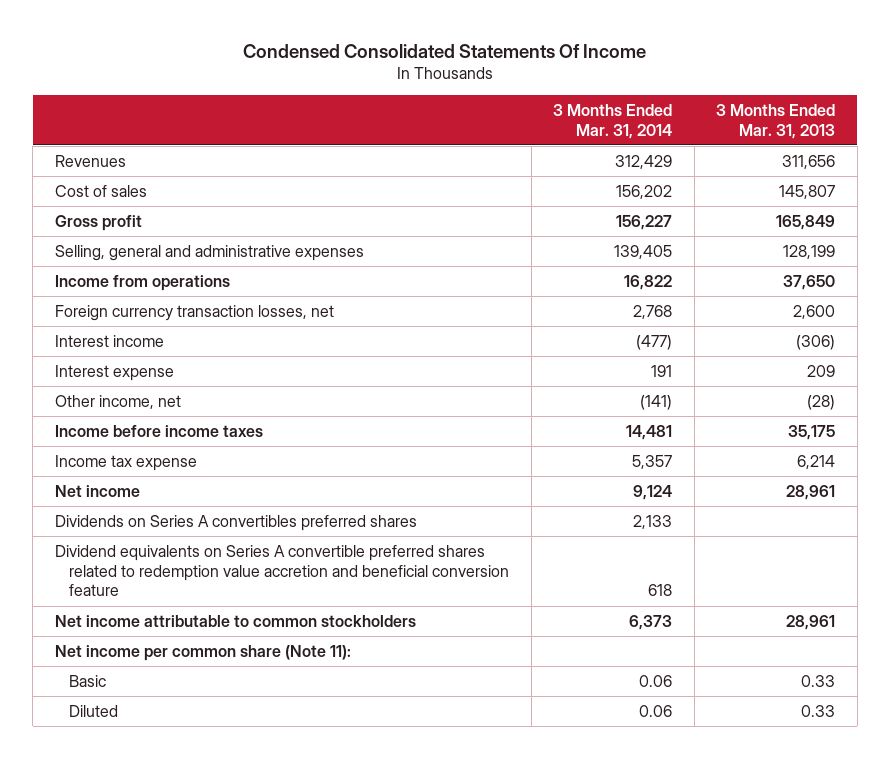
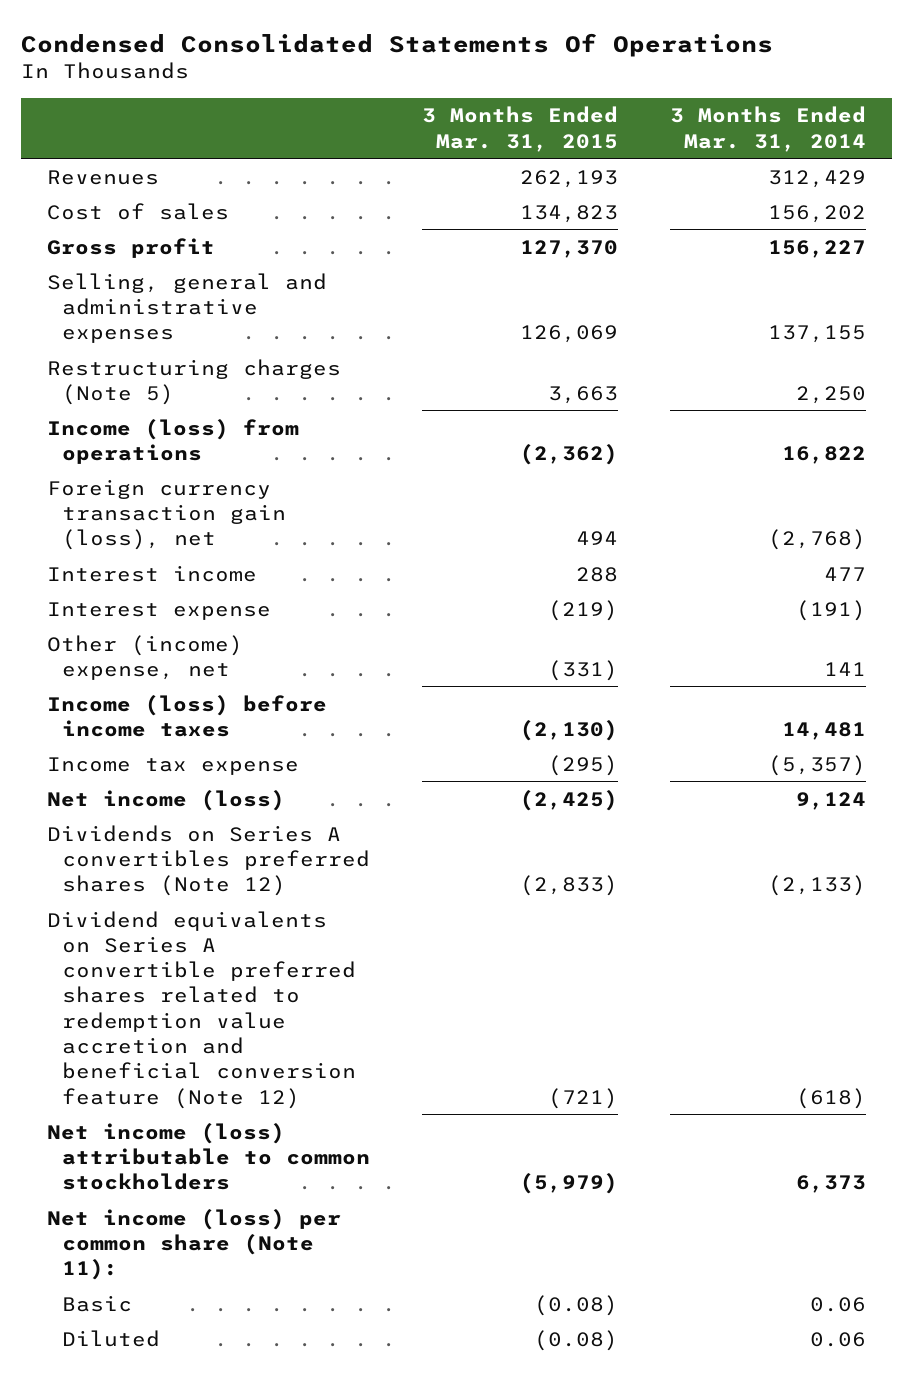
[242,43,646,58] Condensed Consolidated Statements Of Income -> [20,32,773,57] Condensed Consolidated Statements Of Operations
[716,103,836,139] 3 Months Ended Mar. 31, 2013 -> none
none -> [421,106,618,152] 3 Months Ended Mar. 31, 2015
[614,244,673,259] 139,405 -> [767,325,866,344] 137,155
none -> [46,358,341,405] Restructuring charges (Note 5)
[54,274,230,291] Income from operations -> [46,418,299,464] Income (loss) from operations
[54,304,334,321] Foreign currency transaction losses, net -> [46,478,287,551] Foreign currency transaction gain (loss), net
[633,304,673,319] 2,768 -> [767,529,866,551] (2,768)
[636,334,673,350] (477) -> [823,566,866,581] 477
[651,364,673,377] 191 -> [795,599,866,621] (191)
[54,394,181,409] Other income, net -> [46,634,243,680] Other (income) expense, net
[640,394,673,410] (141) -> [823,661,866,676] 141
[54,424,263,437] Income before income taxes -> [46,694,327,737] Income (loss) before income taxes
[632,454,673,469] 5,357 -> [767,754,866,776] (5,357)
[54,484,140,497] Net income -> [46,789,285,811] Net income (loss)
[54,514,417,531] Dividends on Series A convertibles preferred shares -> [46,824,371,897] Dividends on Series A convertibles preferred shares (Note 12)
[633,514,673,529] 2,133 -> [767,875,866,897] (2,133)
[54,544,510,597] Dividend equivalents on Series A convertible preferred shares related to redemption value accretion and beneficial conversion feature -> [46,910,357,1109] Dividend equivalents on Series A convertible preferred shares related to redemption value accretion and beneficial conversion feature (Note 12)
[648,584,673,597] 618 -> [795,1087,866,1109] (618)
[54,614,416,627] Net income attributable to common stockholders -> [46,1122,371,1191] Net income (loss) attributable to common stockholders
[54,644,351,661] Net income per common share (Note 11): -> [46,1208,341,1281] Net income (loss) per common share (Note 11):

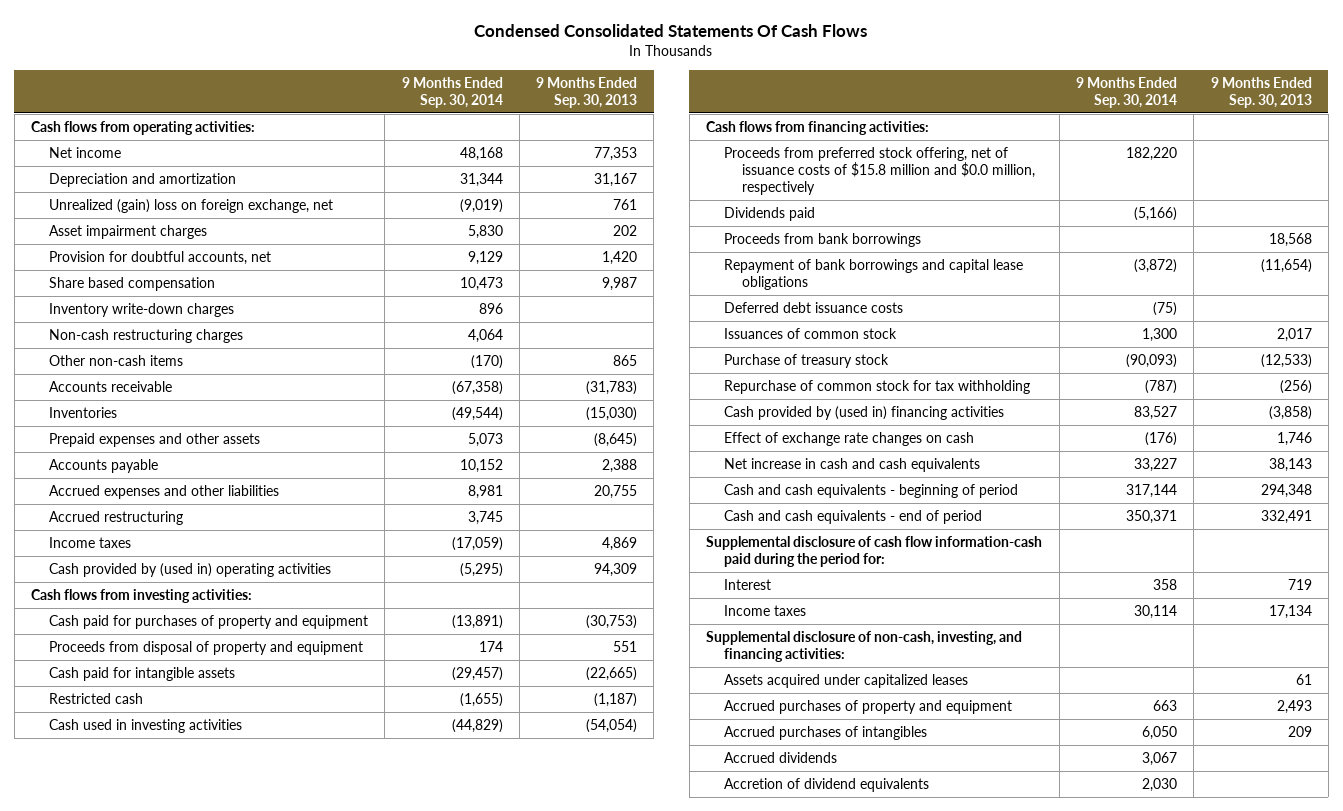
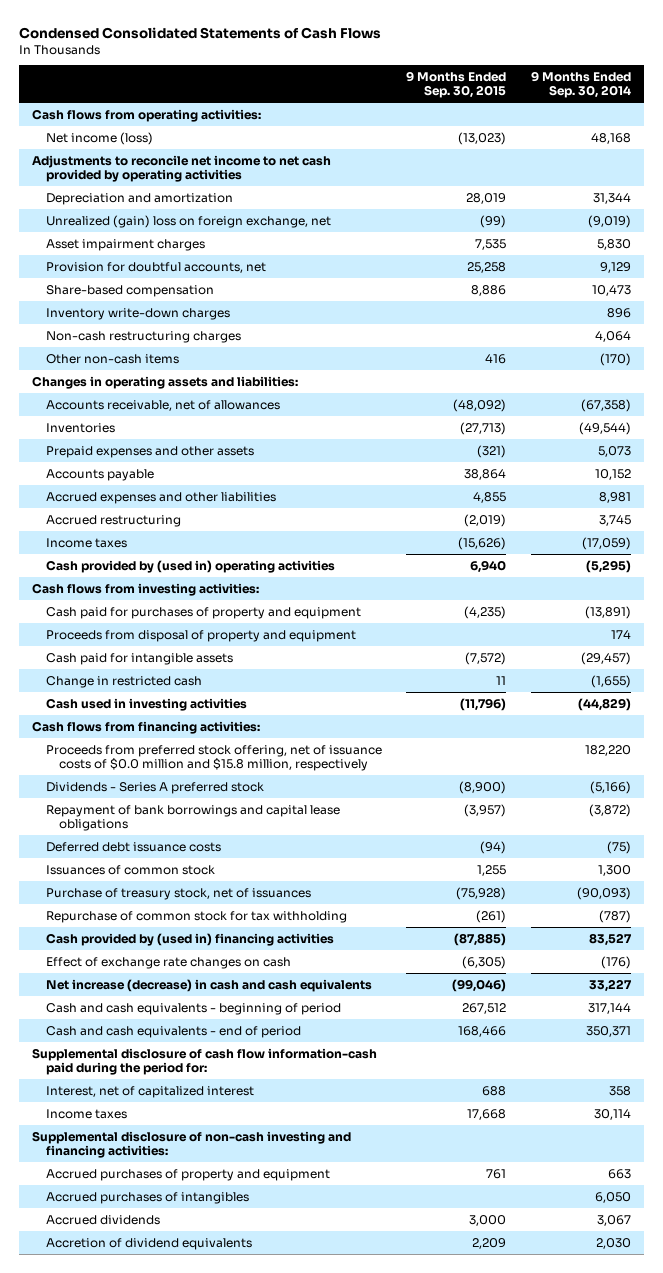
[474,23,868,37] Condensed Consolidated Statements Of Cash Flows -> [19,26,382,39] Condensed Consolidated Statements of Cash Flows
[535,77,637,108] 9 Months Ended Sep. 30, 2013 -> none
none -> [406,70,507,99] 9 Months Ended Sep. 30, 2015
[49,147,122,159] Net income -> [45,131,153,145] Net income (loss)
none -> [31,154,331,182] Adjustments to reconcile net income to net cash provided by operating activities
[49,277,216,292] Share based compensation -> [45,284,214,297] Share-based compensation
none -> [31,375,298,389] Changes in operating assets and liabilities:
[49,381,173,393] Accounts receivable -> [45,399,280,411] Accounts receivable, net of allowances
[49,693,144,705] Restricted cash -> [45,675,202,688] Change in restricted cash
[723,233,921,248] Proceeds from bank borrowings -> none
[723,147,1035,195] Proceeds from preferred stock offering, net of issuance costs of $15.8 million and $0.0 million, respectively -> [45,744,382,771] Proceeds from preferred stock offering, net of issuance costs of $0.0 million and $15.8 million, respectively
[723,207,815,222] Dividends paid -> [45,781,264,794] Dividends - Series A preferred stock
[723,354,889,369] Purchase of treasury stock -> [45,887,311,900] Purchase of treasury stock, net of issuances
[723,458,980,473] Net increase in cash and cash equivalents -> [45,978,372,992] Net increase (decrease) in cash and cash equivalents
[723,579,771,591] Interest -> [45,1085,254,1098] Interest, net of capitalized interest
[723,674,968,689] Assets acquired under capitalized leases -> none
[705,631,1022,662] Supplemental disclosure of non-cash, investing, and financing activities: -> [31,1130,351,1158] Supplemental disclosure of non-cash investing and financing activities:

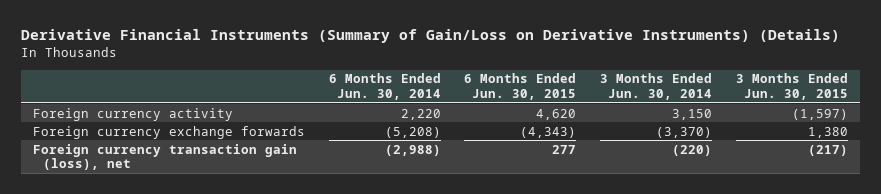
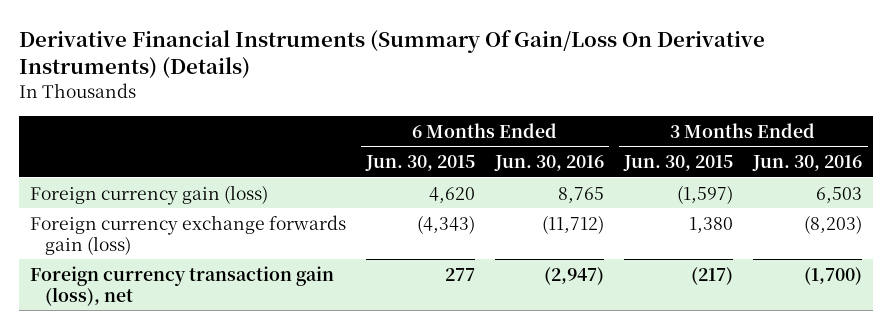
[20,29,840,44] Derivative Financial Instruments (Summary of Gain/Loss on Derivative Instruments) (Details) -> [19,29,766,80] Derivative Financial Instruments (Summary Of Gain/Loss On Derivative Instruments) (Details)
[328,73,441,100] 6 Months Ended Jun. 30, 2014 -> none
[600,73,713,100] 3 Months Ended Jun. 30, 2014 -> none
none -> [494,155,605,172] Jun. 30, 2016
none -> [752,155,863,172] Jun. 30, 2016
[32,107,233,121] Foreign currency activity -> [29,184,268,205] Foreign currency gain (loss)
[32,125,305,139] Foreign currency exchange forwards -> [29,214,346,255] Foreign currency exchange forwards gain (loss)

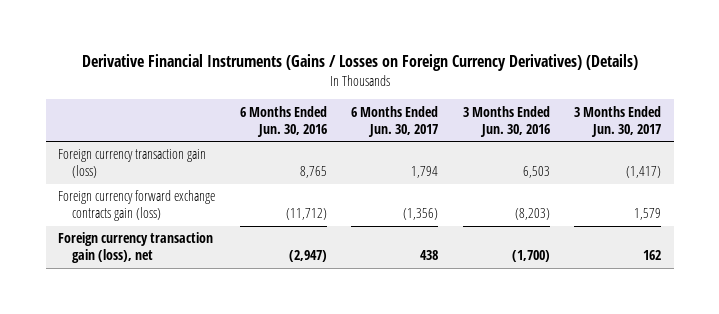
[19,29,766,80] Derivative Financial Instruments (Summary Of Gain/Loss On Derivative Instruments) (Details) -> [81,54,638,72] Derivative Financial Instruments (Gains / Losses on Foreign Currency Derivatives) (Details)
[364,155,475,172] Jun. 30, 2015 -> none
[623,155,734,172] Jun. 30, 2015 -> none
none -> [351,105,439,137] 6 Months Ended Jun. 30, 2017
none -> [574,105,662,137] 3 Months Ended Jun. 30, 2017
[29,184,268,205] Foreign currency gain (loss) -> [57,149,206,179] Foreign currency transaction gain (loss)
[29,214,346,255] Foreign currency exchange forwards gain (loss) -> [57,190,215,222] Foreign currency forward exchange contracts gain (loss)

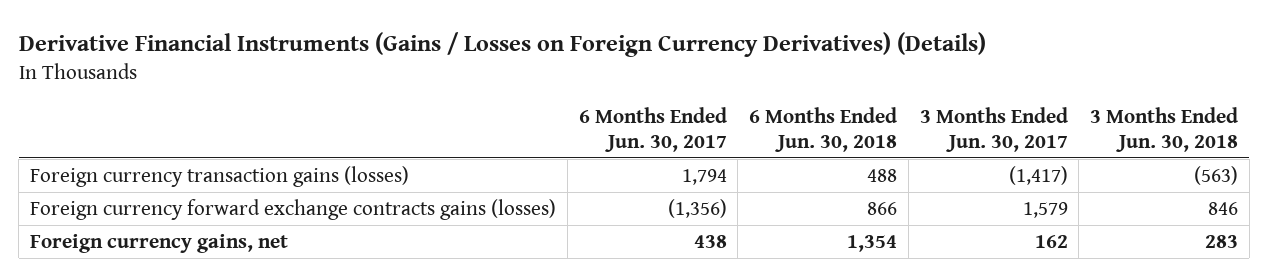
[239,105,327,137] 6 Months Ended Jun. 30, 2016 -> none
[462,105,550,137] 3 Months Ended Jun. 30, 2016 -> none
none -> [749,106,898,152] 6 Months Ended Jun. 30, 2018
none -> [1090,106,1239,152] 3 Months Ended Jun. 30, 2018
[57,149,206,179] Foreign currency transaction gain (loss) -> [29,165,409,187] Foreign currency transaction gains (losses)
[57,190,215,222] Foreign currency forward exchange contracts gain (loss) -> [29,198,556,220] Foreign currency forward exchange contracts gains (losses)
[57,232,213,264] Foreign currency transaction gain (loss), net -> [29,233,288,253] Foreign currency gains, net

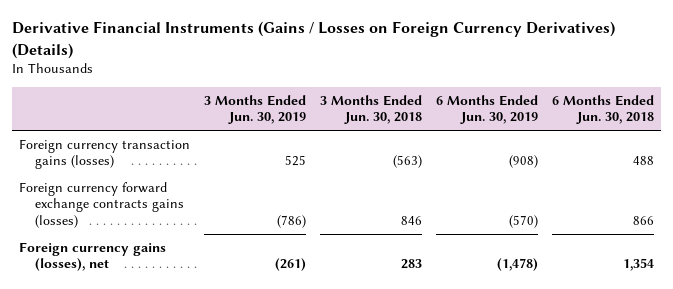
[578,106,727,152] 6 Months Ended Jun. 30, 2017 -> none
[919,106,1068,152] 3 Months Ended Jun. 30, 2017 -> none
none -> [203,94,306,125] 3 Months Ended Jun. 30, 2019
none -> [435,94,538,125] 6 Months Ended Jun. 30, 2019
[29,233,288,253] Foreign currency gains, net -> [18,241,166,272] Foreign currency gains (losses), net

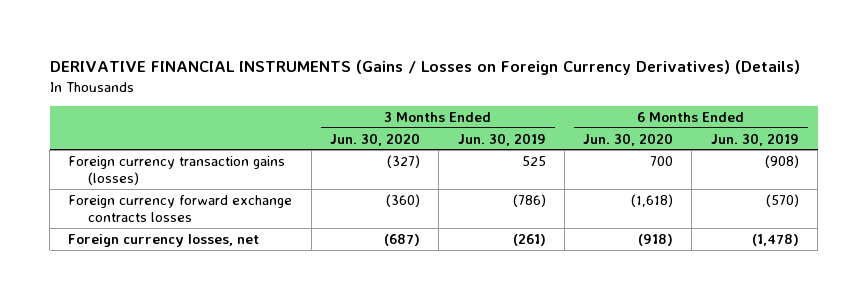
[11,21,615,59] Derivative Financial Instruments (Gains / Losses on Foreign Currency Derivatives) (Details) -> [49,60,800,76] DERIVATIVE FINANCIAL INSTRUMENTS (Gains / Losses on Foreign Currency Derivatives) (Details)
[319,94,422,125] 3 Months Ended Jun. 30, 2018 -> none
[551,94,654,125] 6 Months Ended Jun. 30, 2018 -> none
none -> [329,132,420,146] Jun. 30, 2020
none -> [583,132,674,146] Jun. 30, 2020
[18,181,184,229] Foreign currency forward exchange contracts gains (losses) -> [68,194,293,223] Foreign currency forward exchange contracts losses
[18,241,166,272] Foreign currency gains (losses), net -> [68,233,260,247] Foreign currency losses, net

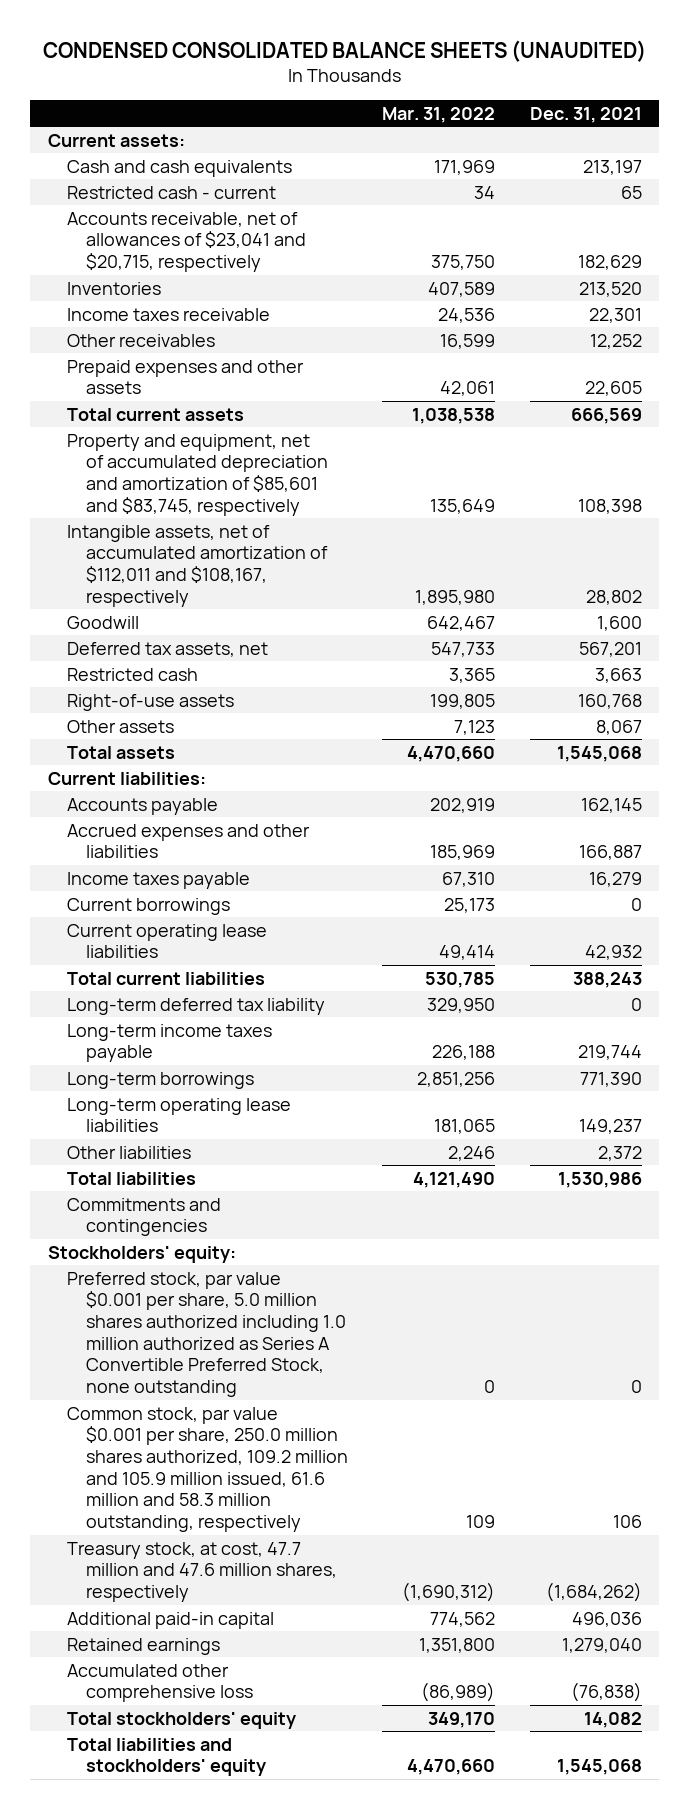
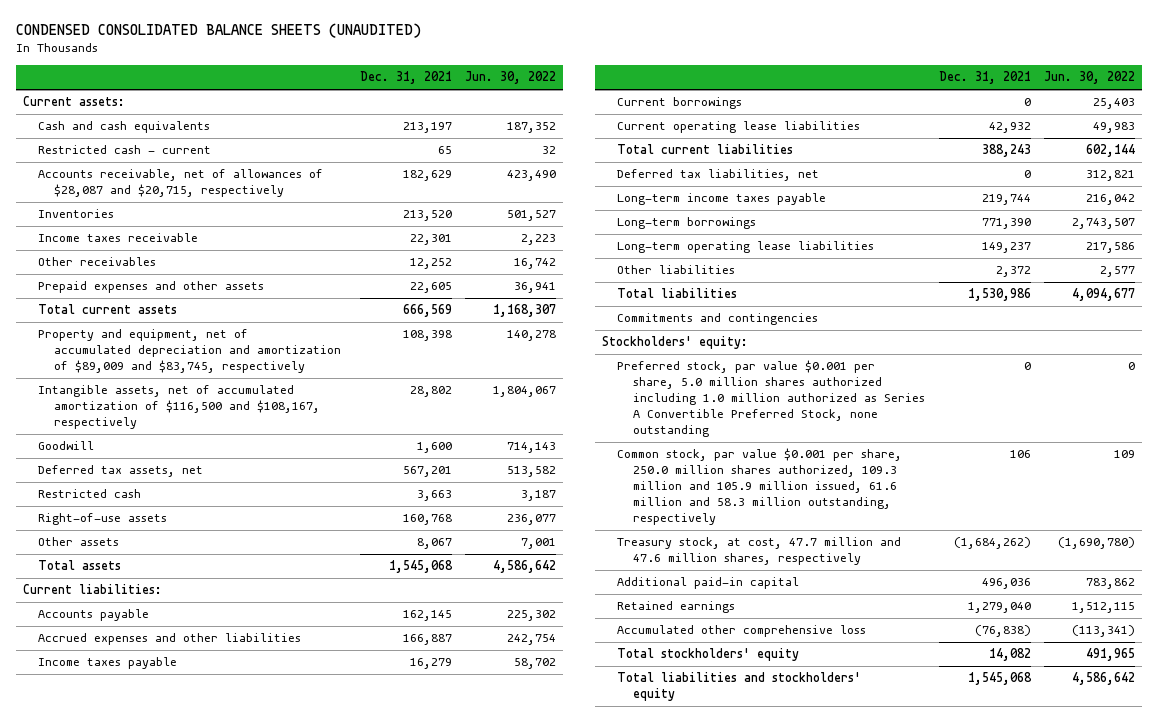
[382,106,496,123] Mar. 31, 2022 -> none
none -> [465,71,557,85] Jun. 30, 2022
[66,211,306,273] Accounts receivable, net of allowances of $23,041 and $20,715, respectively -> [38,169,324,198] Accounts receivable, net of allowances of $28,087 and $20,715, respectively
[66,433,328,516] Property and equipment, net of accumulated depreciation and amortization of $85,601 and $83,745, respectively -> [38,329,341,374] Property and equipment, net of accumulated depreciation and amortization of $89,009 and $83,745, respectively
[66,524,328,607] Intangible assets, net of accumulated amortization of $112,011 and $108,167, respectively -> [38,385,320,430] Intangible assets, net of accumulated amortization of $116,500 and $108,167, respectively
[66,997,325,1015] Long-term deferred tax liability -> [617,169,820,182] Deferred tax liabilities, net
[66,1406,348,1533] Common stock, par value $0.001 per share, 250.0 million shares authorized, 109.2 million and 105.9 million issued, 61.6 million and 58.3 million outstanding, respectively -> [617,448,903,526] Common stock, par value $0.001 per share, 250.0 million shares authorized, 109.3 million and 105.9 million issued, 61.6 million and 58.3 million outstanding, respectively

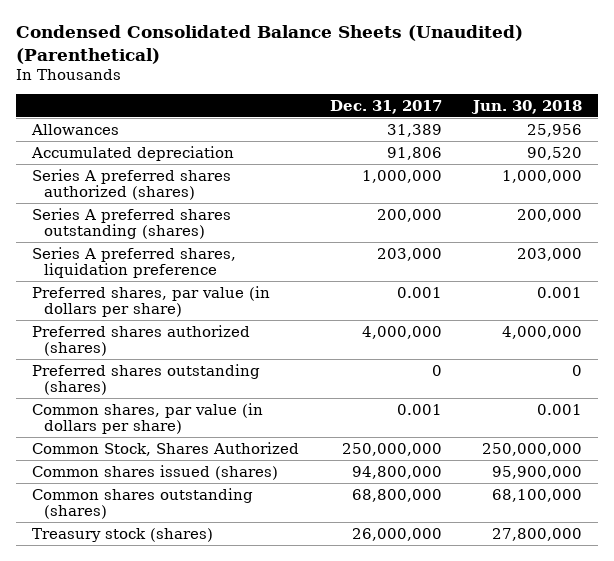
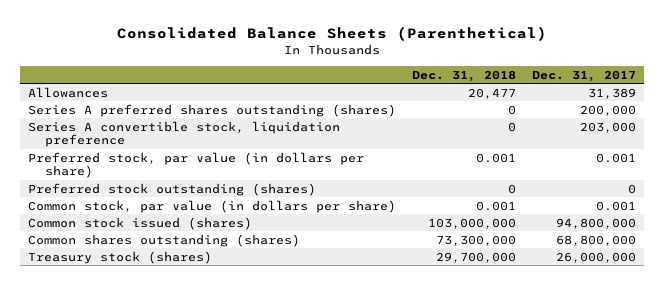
[16,25,524,64] Condensed Consolidated Balance Sheets (Unaudited) (Parenthetical) -> [116,26,547,42] Consolidated Balance Sheets (Parenthetical)
[470,99,582,114] Jun. 30, 2018 -> none
none -> [411,69,516,82] Dec. 31, 2018
[30,145,234,161] Accumulated depreciation -> none
[31,168,231,201] Series A preferred shares authorized (shares) -> none
[31,324,250,357] Preferred shares authorized (shares) -> none
[31,441,299,456] Common Stock, Shares Authorized -> none
[31,246,236,279] Series A preferred shares, liquidation preference -> [28,120,341,148] Series A convertible stock, liquidation preference
[31,285,270,318] Preferred shares, par value (in dollars per share) -> [28,151,365,179] Preferred stock, par value (in dollars per share)
[31,363,260,396] Preferred shares outstanding (shares) -> [28,182,317,196] Preferred stock outstanding (shares)
[31,402,263,435] Common shares, par value (in dollars per share) -> [28,199,397,213] Common stock, par value (in dollars per share)
[31,464,278,480] Common shares issued (shares) -> [28,216,253,230] Common stock issued (shares)

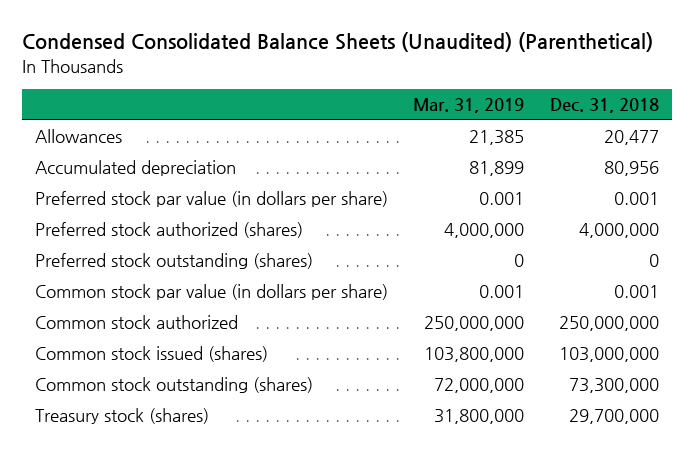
[116,26,547,42] Consolidated Balance Sheets (Parenthetical) -> [21,32,653,53] Condensed Consolidated Balance Sheets (Unaudited) (Parenthetical)
[531,69,636,82] Dec. 31, 2017 -> none
none -> [413,98,525,114] Mar. 31, 2019
[28,103,397,117] Series A preferred shares outstanding (shares) -> none
[28,120,341,148] Series A convertible stock, liquidation preference -> none
none -> [34,160,236,177] Accumulated depreciation
[28,151,365,179] Preferred stock, par value (in dollars per share) -> [34,191,388,208] Preferred stock par value (in dollars per share)
none -> [34,222,303,239] Preferred stock authorized (shares)
[28,199,397,213] Common stock, par value (in dollars per share) -> [34,284,388,301] Common stock par value (in dollars per share)
none -> [34,315,238,330] Common stock authorized
[28,233,301,247] Common shares outstanding (shares) -> [34,377,313,394] Common stock outstanding (shares)

